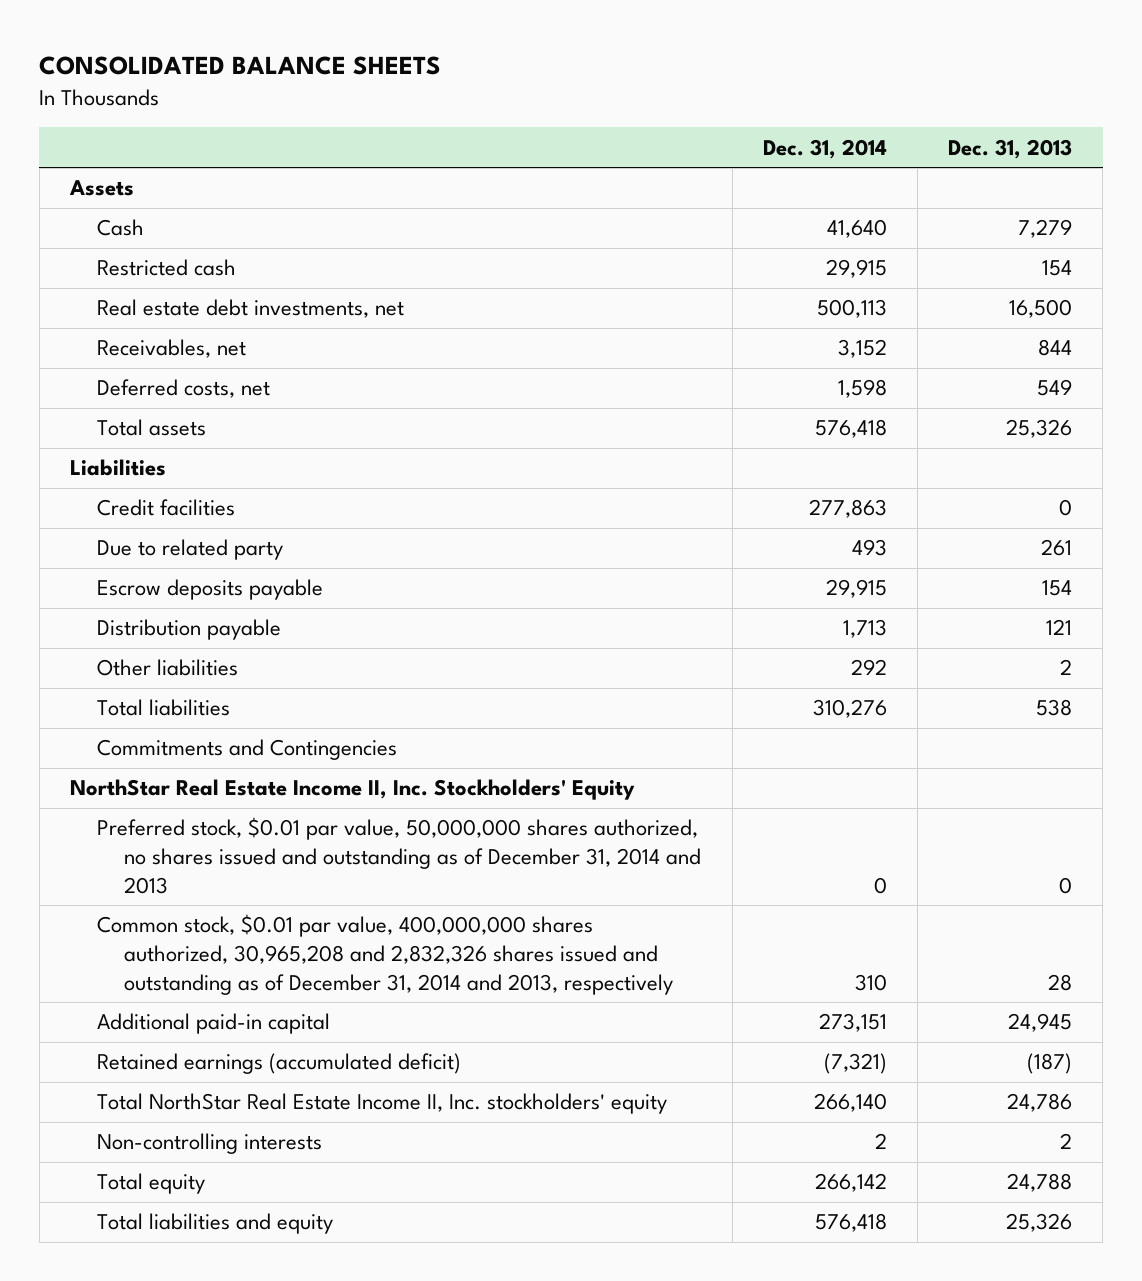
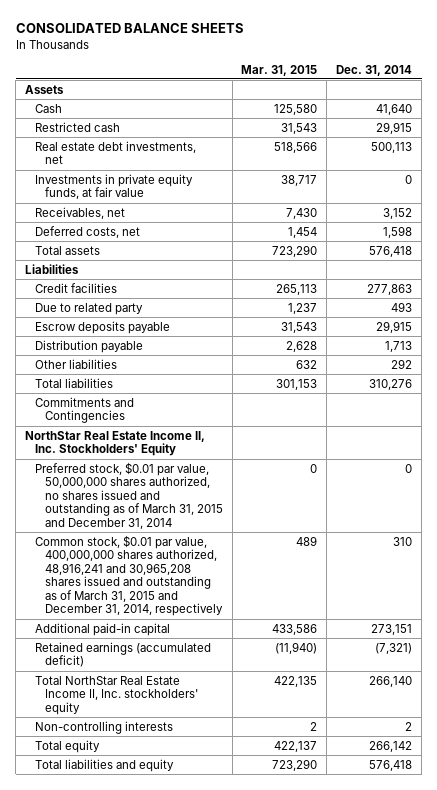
[948,138,1073,159] Dec. 31, 2013 -> none
none -> [241,64,318,76] Mar. 31, 2015
none -> [35,173,194,200] Investments in private equity funds, at fair value
[97,817,702,894] Preferred stock, $0.01 par value, 50,000,000 shares authorized, no shares issued and outstanding as of December 31, 2014 and 2013 -> [35,461,223,529] Preferred stock, $0.01 par value, 50,000,000 shares authorized, no shares issued and outstanding as of March 31, 2015 and December 31, 2014
[97,914,674,995] Common stock, $0.01 par value, 400,000,000 shares authorized, 30,965,208 and 2,832,326 shares issued and outstanding as of December 31, 2014 and 2013, respectively -> [35,534,223,617] Common stock, $0.01 par value, 400,000,000 shares authorized, 48,916,241 and 30,965,208 shares issued and outstanding as of March 31, 2015 and December 31, 2014, respectively

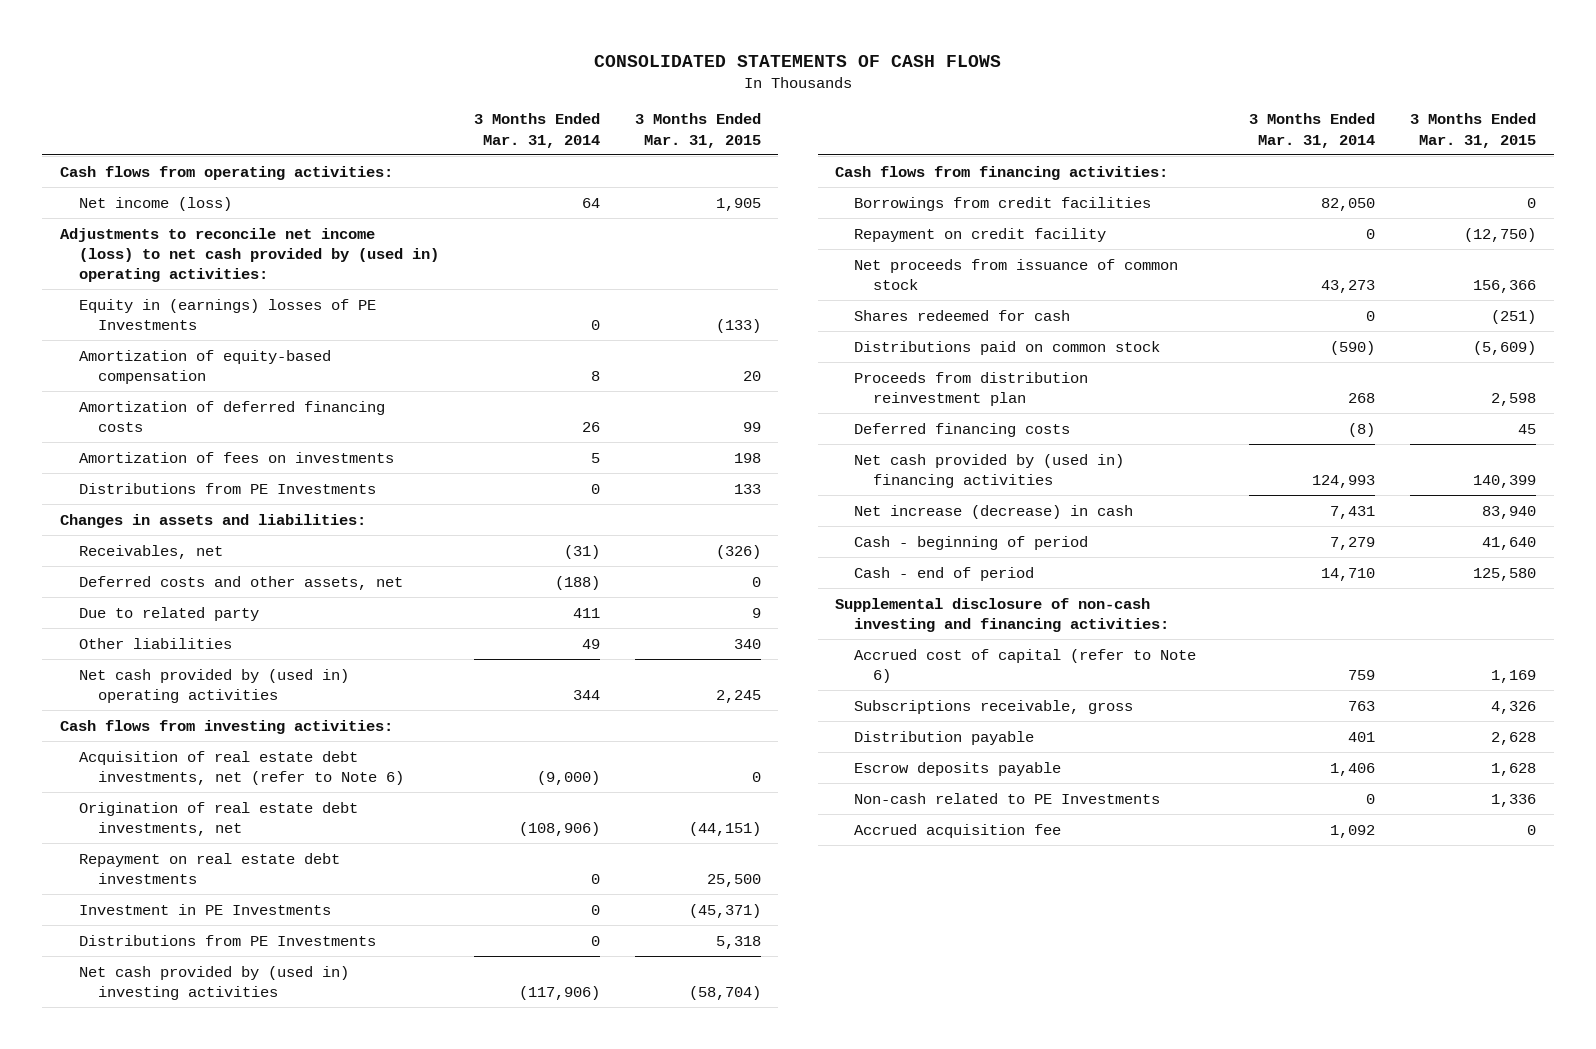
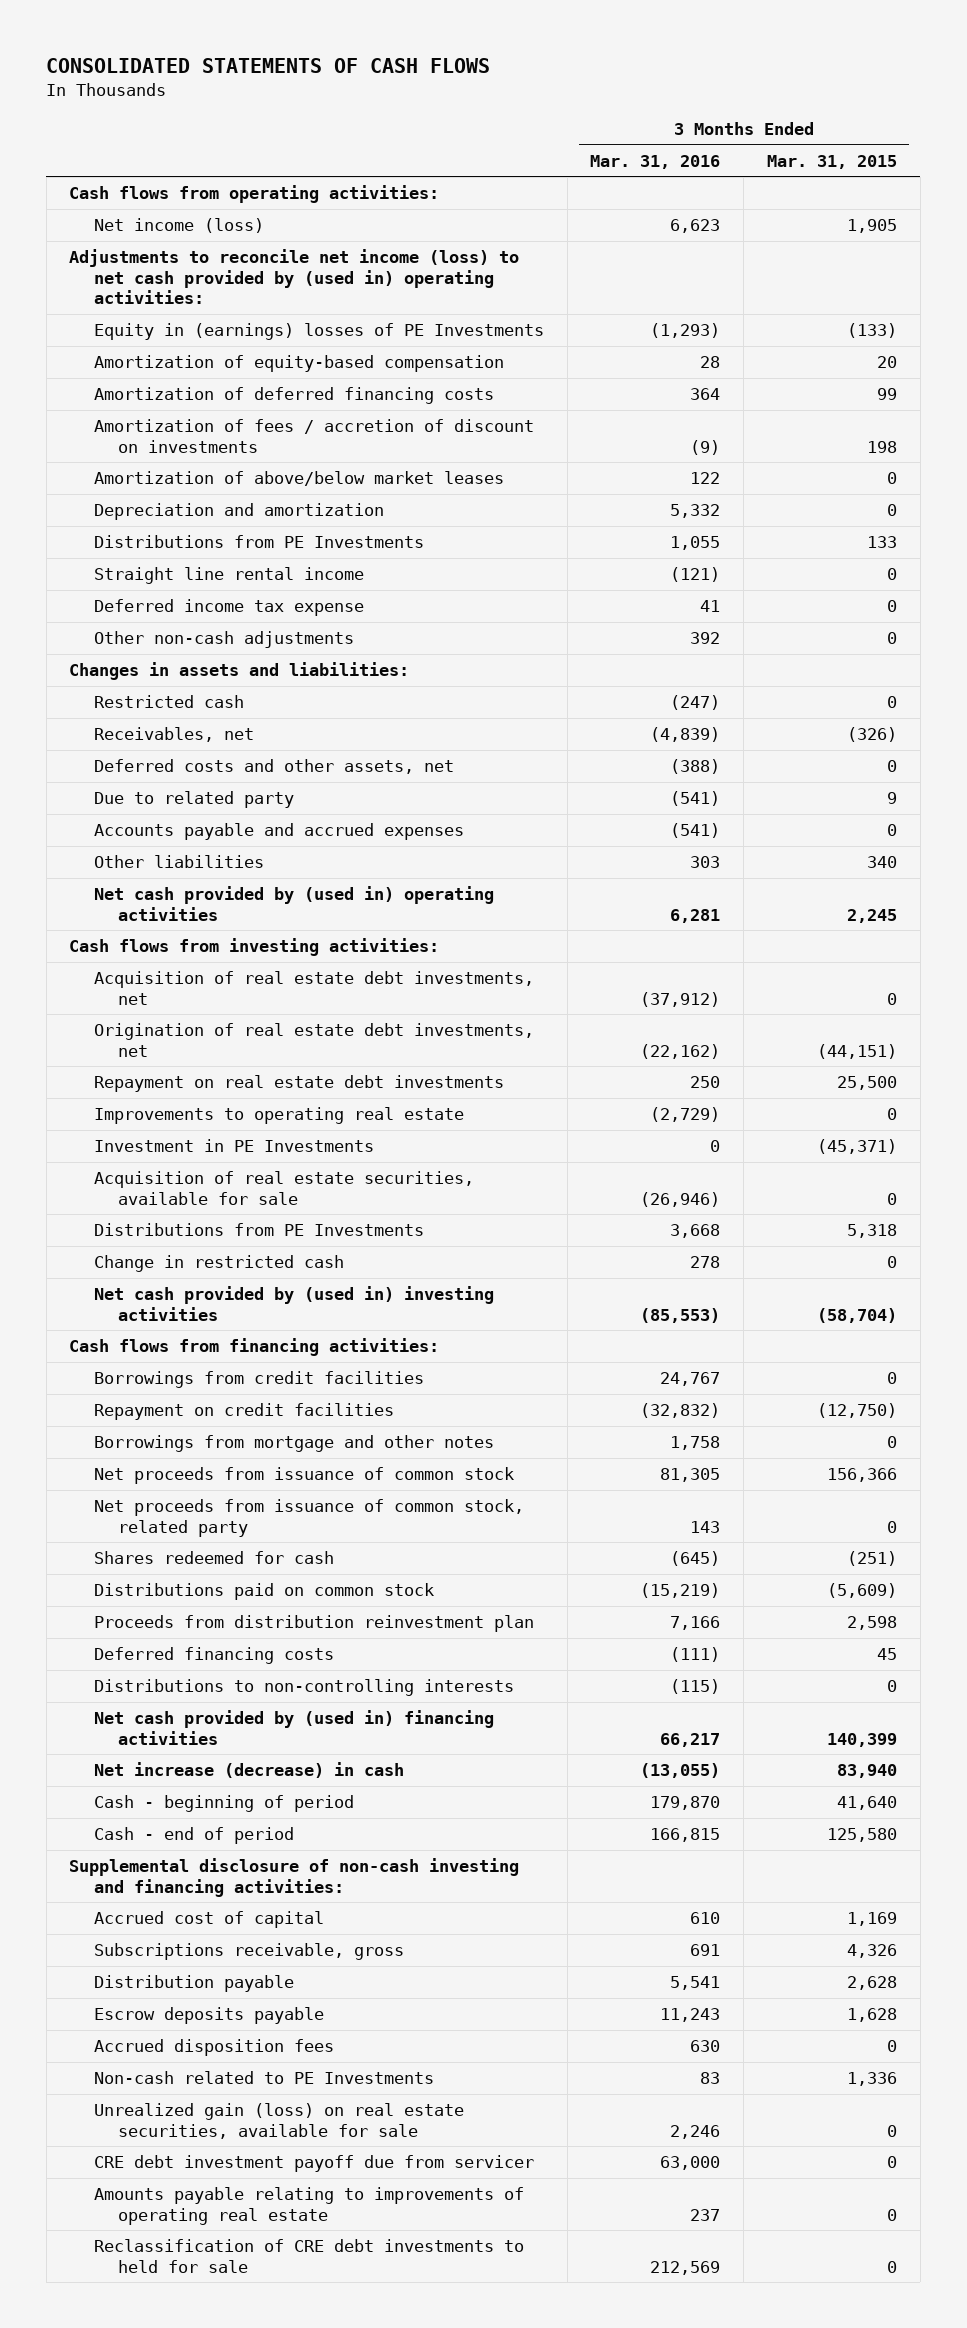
[473,113,600,148] 3 Months Ended Mar. 31, 2014 -> none
none -> [590,154,721,169] Mar. 31, 2016
[78,451,394,463] Amortization of fees on investments -> [93,419,534,453] Amortization of fees / accretion of discount on investments
none -> [93,471,504,487] Amortization of above/below market leases
none -> [93,503,384,521] Depreciation and amortization
none -> [93,567,364,585] Straight line rental income
none -> [93,599,364,617] Deferred income tax expense
none -> [93,631,354,649] Other non-cash adjustments
none -> [93,695,244,709] Restricted cash
none -> [93,823,464,841] Accounts payable and accrued expenses
[78,750,404,785] Acquisition of real estate debt investments, net (refer to Note 6) -> [93,971,534,1005] Acquisition of real estate debt investments, net
none -> [93,1107,464,1125] Improvements to operating real estate
none -> [93,1171,474,1205] Acquisition of real estate securities, available for sale
none -> [93,1255,344,1273] Change in restricted cash
[854,227,1107,242] Repayment on credit facility -> [93,1403,394,1421] Repayment on credit facilities
none -> [93,1435,494,1453] Borrowings from mortgage and other notes
none -> [93,1499,524,1537] Net proceeds from issuance of common stock, related party
none -> [93,1679,514,1697] Distributions to non-controlling interests
[854,648,1197,683] Accrued cost of capital (refer to Note 6) -> [93,1911,324,1929] Accrued cost of capital
none -> [93,2039,334,2057] Accrued disposition fees
[854,823,1062,838] Accrued acquisition fee -> none
none -> [93,2103,464,2139] Unrealized gain (loss) on real estate securities, available for sale
none -> [93,2155,534,2173] CRE debt investment payoff due from servicer
none -> [93,2187,524,2225] Amounts payable relating to improvements of operating real estate
none -> [93,2239,524,2273] Reclassification of CRE debt investments to held for sale

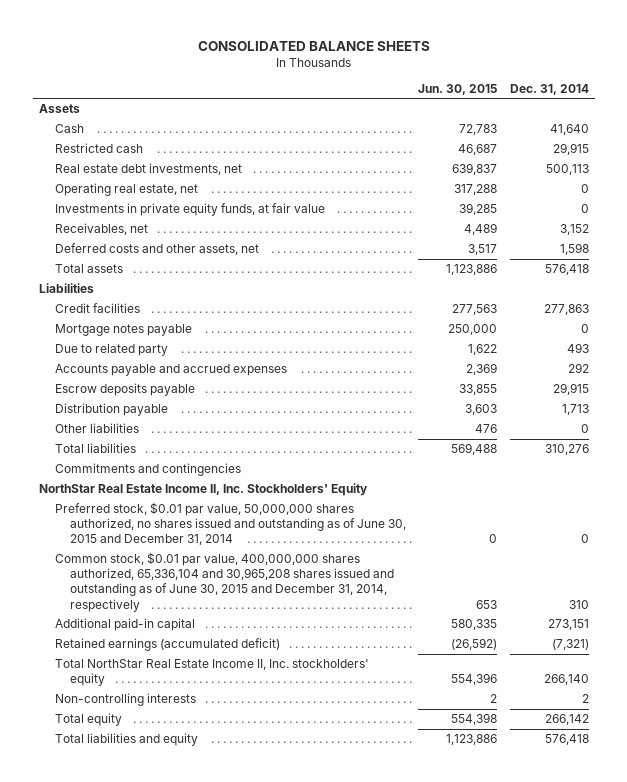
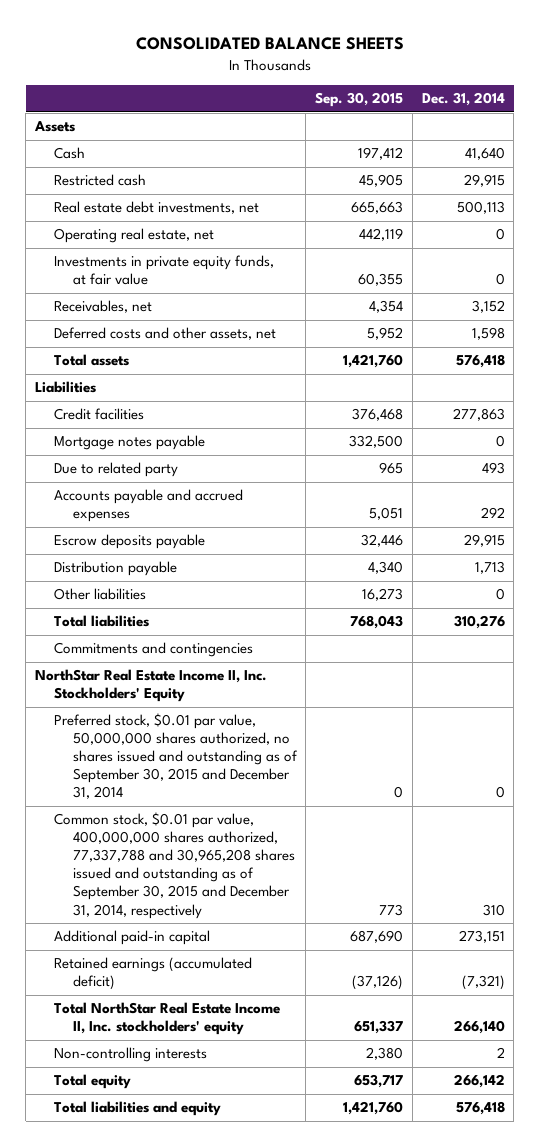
[418,83,498,95] Jun. 30, 2015 -> none
none -> [315,92,404,108] Sep. 30, 2015
[54,502,407,546] Preferred stock, $0.01 par value, 50,000,000 shares authorized, no shares issued and outstanding as of June 30, 2015 and December 31, 2014 -> [53,713,298,800] Preferred stock, $0.01 par value, 50,000,000 shares authorized, no shares issued and outstanding as of September 30, 2015 and December 31, 2014
[54,552,395,612] Common stock, $0.01 par value, 400,000,000 shares authorized, 65,336,104 and 30,965,208 shares issued and outstanding as of June 30, 2015 and December 31, 2014, respectively -> [53,812,295,919] Common stock, $0.01 par value, 400,000,000 shares authorized, 77,337,788 and 30,965,208 shares issued and outstanding as of September 30, 2015 and December 31, 2014, respectively

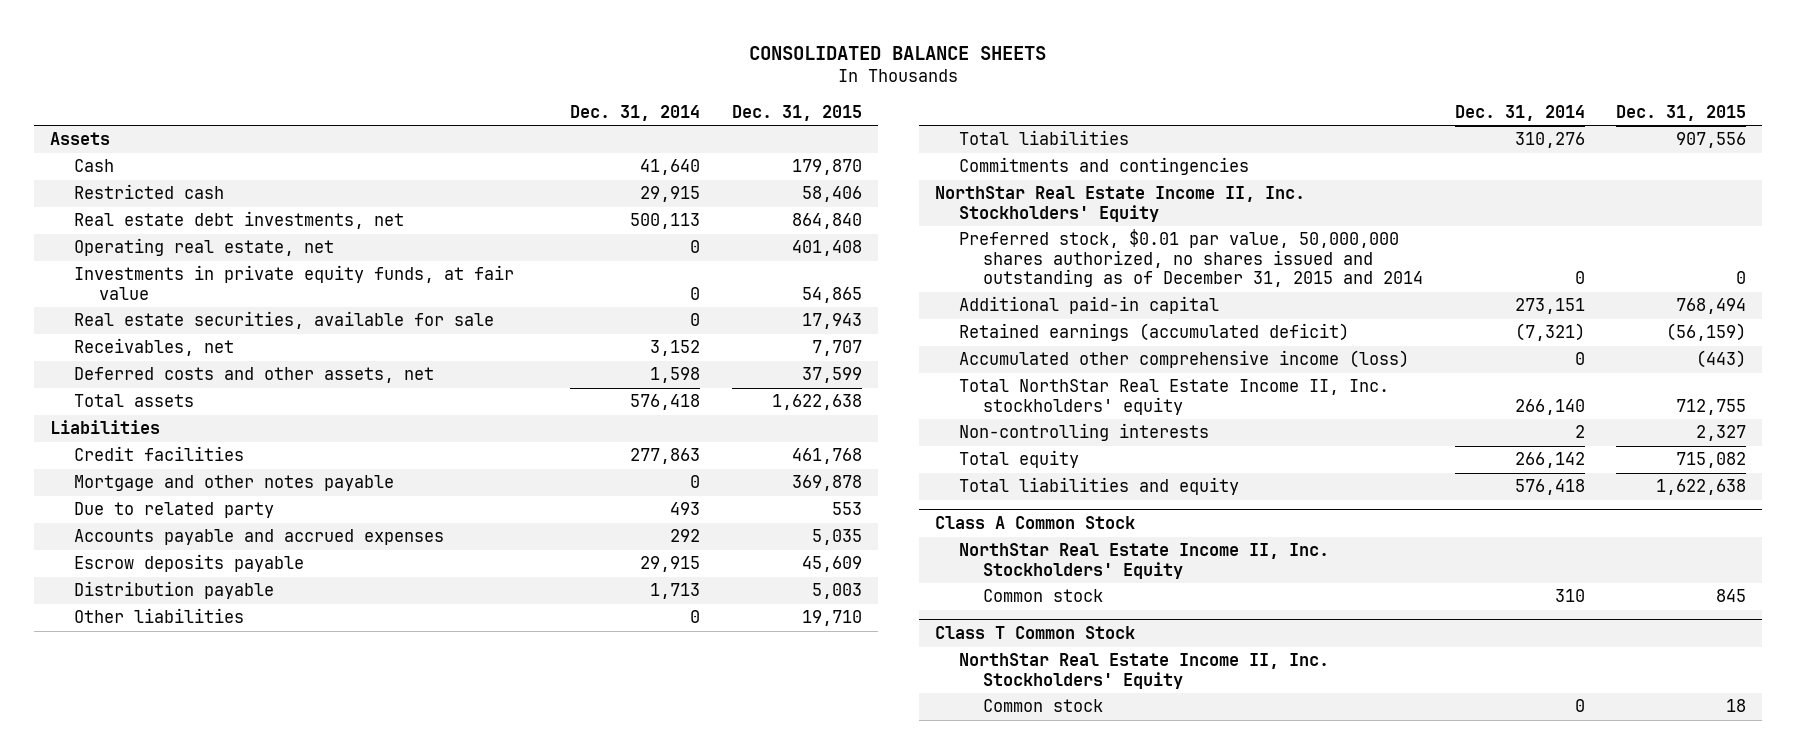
[315,92,404,108] Sep. 30, 2015 -> none
none -> [731,104,862,121] Dec. 31, 2015
none -> [74,311,495,330] Real estate securities, available for sale
[53,435,205,451] Mortgage notes payable -> [74,475,395,492] Mortgage and other notes payable
[53,812,295,919] Common stock, $0.01 par value, 400,000,000 shares authorized, 77,337,788 and 30,965,208 shares issued and outstanding as of September 30, 2015 and December 31, 2014, respectively -> none
[53,713,298,800] Preferred stock, $0.01 par value, 50,000,000 shares authorized, no shares issued and outstanding as of September 30, 2015 and December 31, 2014 -> [958,229,1424,288] Preferred stock, $0.01 par value, 50,000,000 shares authorized, no shares issued and outstanding as of December 31, 2015 and 2014
none -> [958,350,1409,369] Accumulated other comprehensive income (loss)
none -> [934,516,1135,530] Class A Common Stock
none -> [958,543,1329,579] NorthStar Real Estate Income II, Inc. Stockholders' Equity
none -> [983,589,1104,603] Common stock
none -> [934,626,1135,640] Class T Common Stock
none -> [958,653,1329,689] NorthStar Real Estate Income II, Inc. Stockholders' Equity
none -> [983,699,1104,713] Common stock

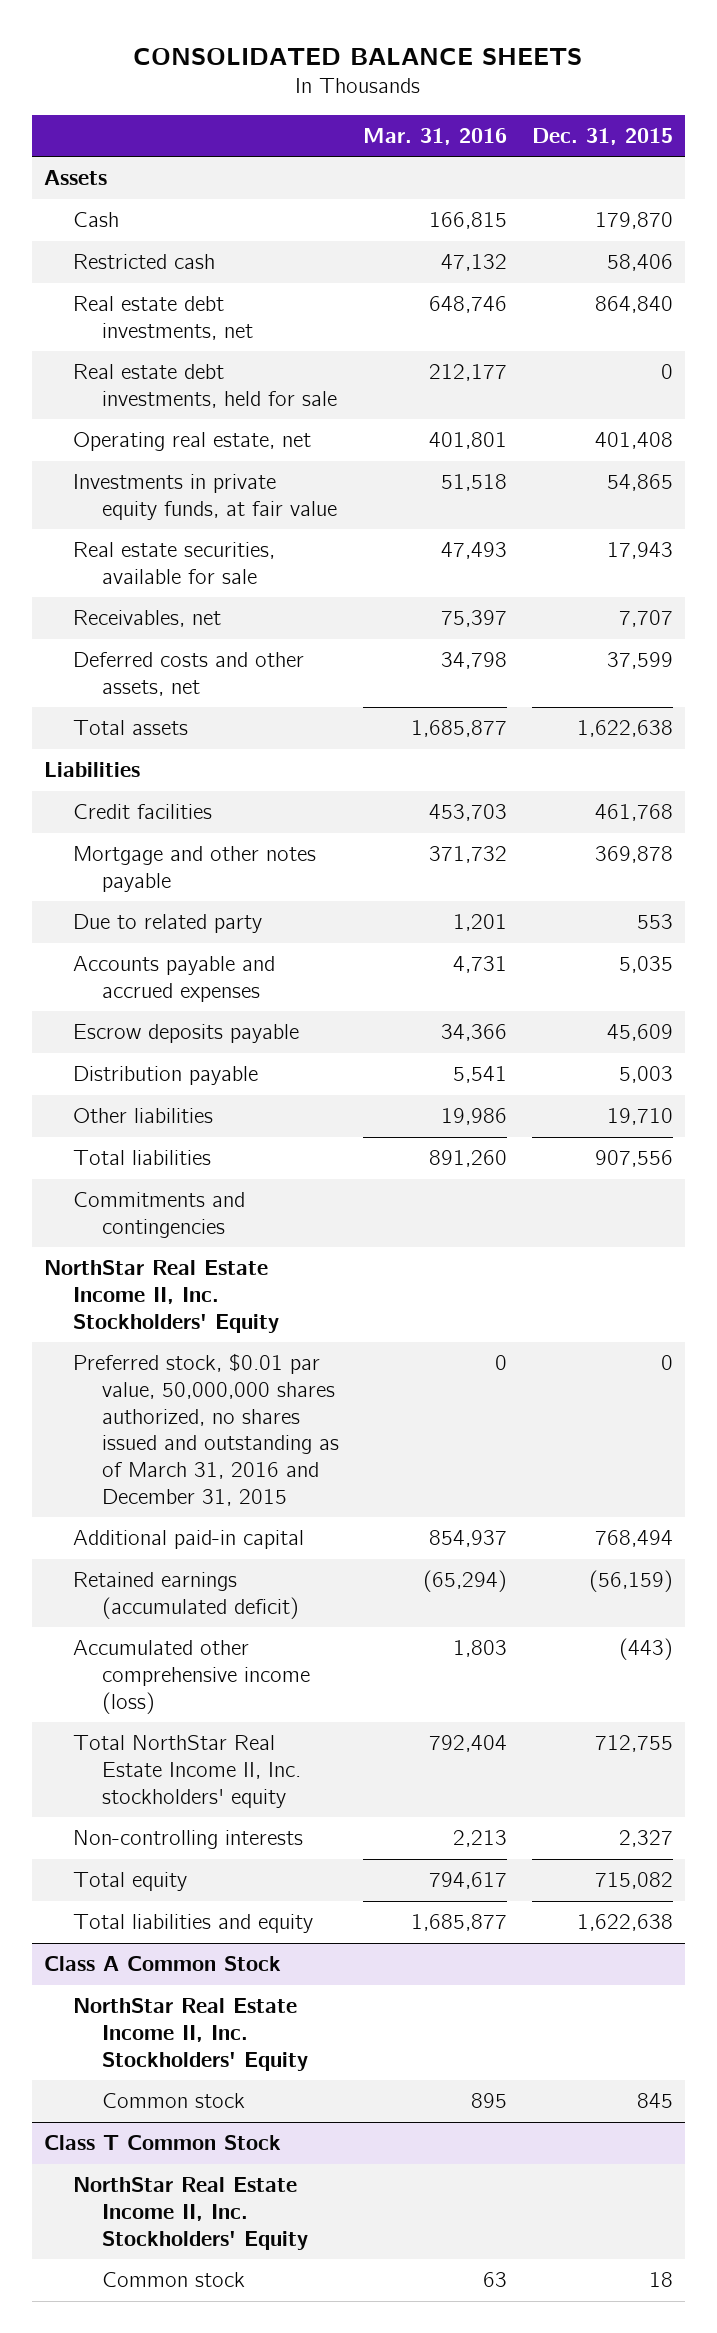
[570,104,701,121] Dec. 31, 2014 -> none
none -> [363,127,508,145] Mar. 31, 2016
none -> [73,364,338,408] Real estate debt investments, held for sale
[958,229,1424,288] Preferred stock, $0.01 par value, 50,000,000 shares authorized, no shares issued and outstanding as of December 31, 2015 and 2014 -> [73,1353,340,1506] Preferred stock, $0.01 par value, 50,000,000 shares authorized, no shares issued and outstanding as of March 31, 2016 and December 31, 2015

